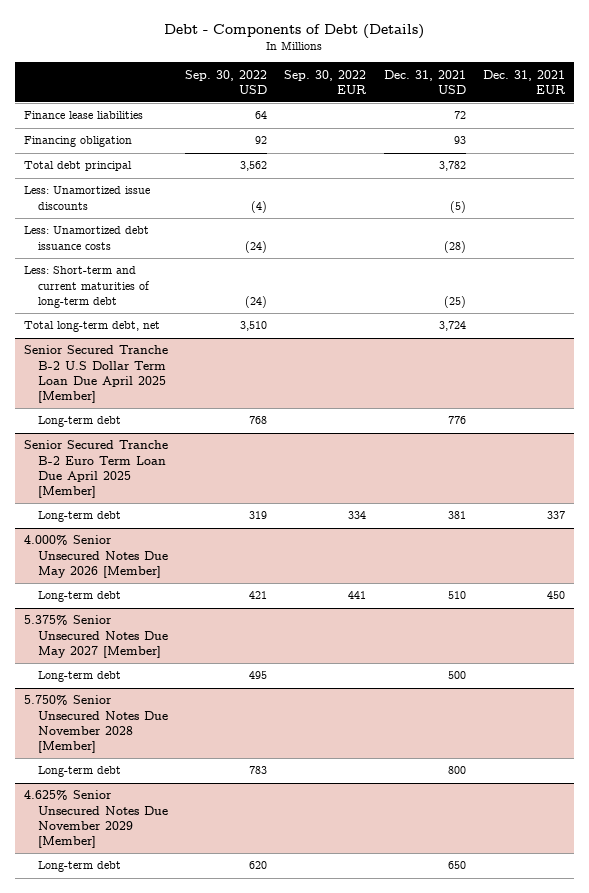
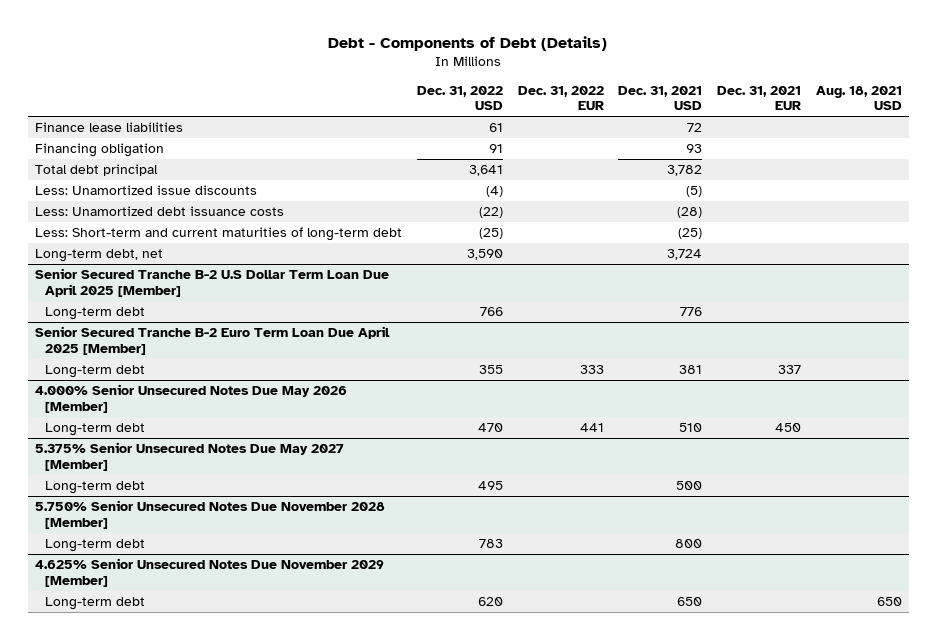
[185,69,268,94] Sep. 30, 2022 USD -> none
[284,69,368,94] Sep. 30, 2022 EUR -> none
none -> [416,85,503,111] Dec. 31, 2022 USD
none -> [517,85,604,111] Dec. 31, 2022 EUR
none -> [815,85,902,111] Aug. 18, 2021 USD
[23,321,160,333] Total long-term debt, net -> [35,248,164,262] Long-term debt, net

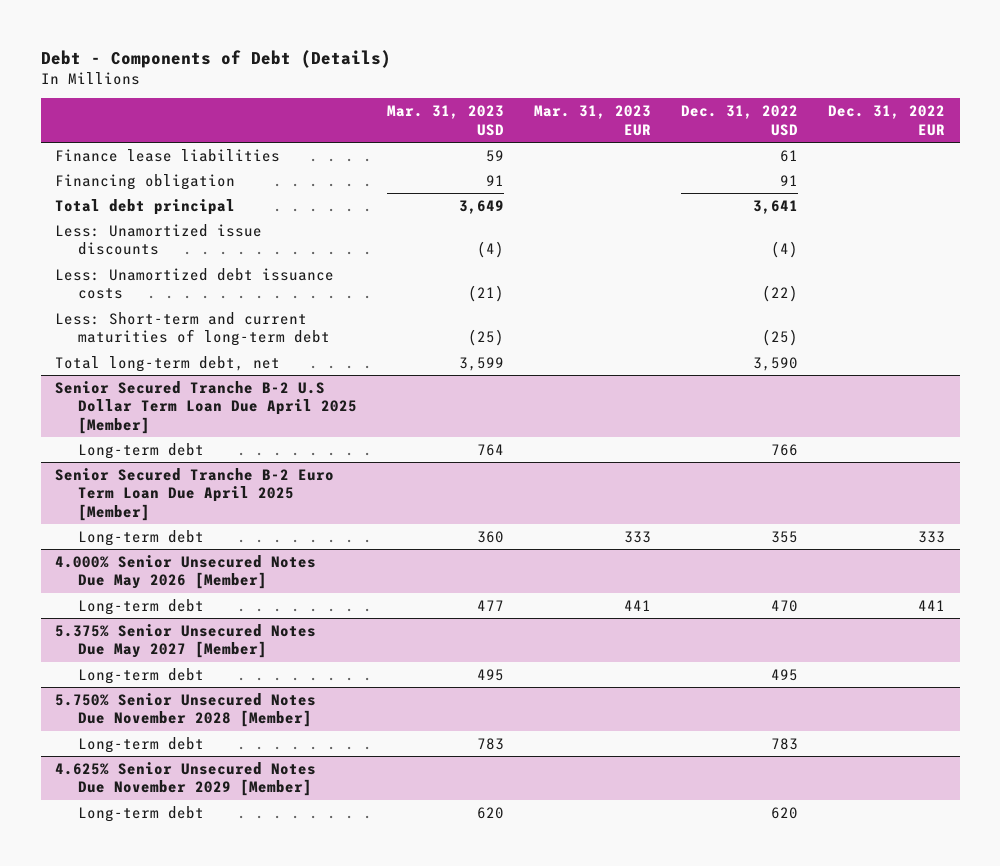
[618,85,703,111] Dec. 31, 2021 USD -> none
[716,85,801,111] Dec. 31, 2021 EUR -> none
[815,85,902,111] Aug. 18, 2021 USD -> none
none -> [387,105,505,136] Mar. 31, 2023 USD
none -> [534,105,652,136] Mar. 31, 2023 EUR
[35,248,164,262] Long-term debt, net -> [55,355,281,372] Total long-term debt, net

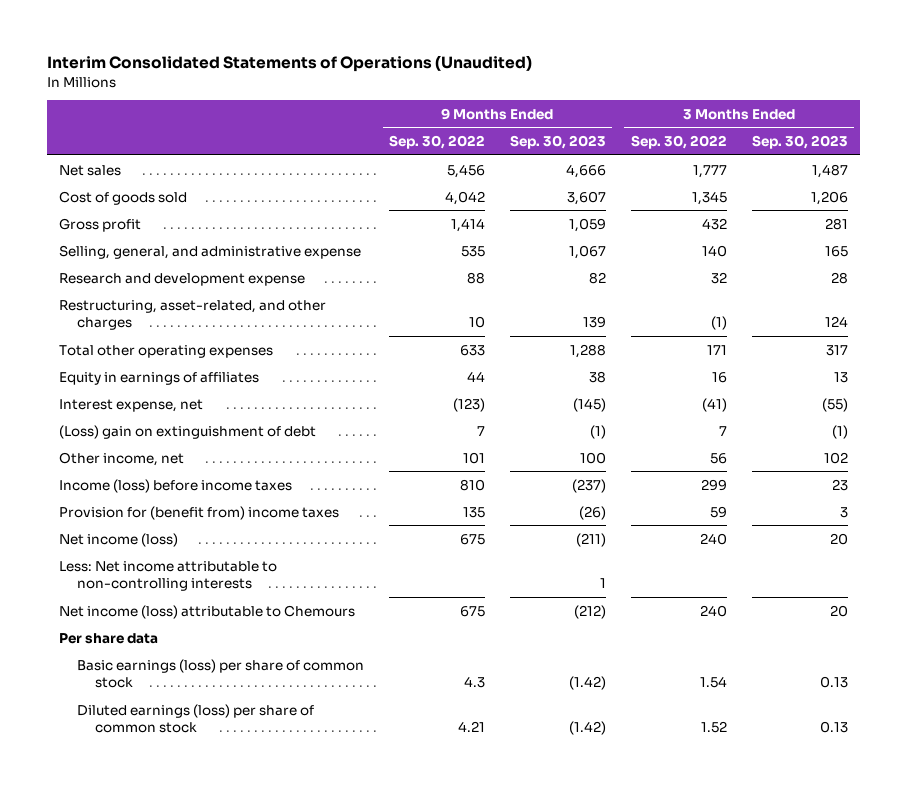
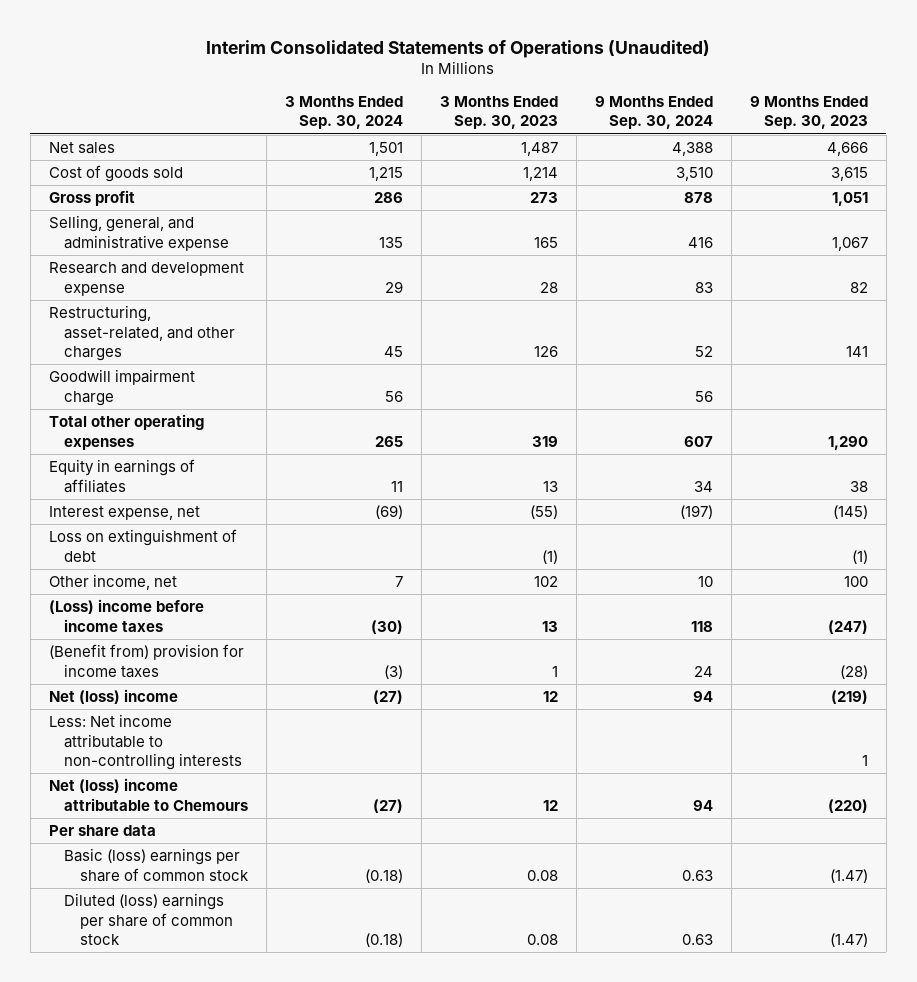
[389,135,486,150] Sep. 30, 2022 -> none
[630,135,727,150] Sep. 30, 2022 -> none
none -> [285,96,404,130] 3 Months Ended Sep. 30, 2024
none -> [595,96,714,130] 9 Months Ended Sep. 30, 2024
[566,190,606,205] 3,607 -> [830,167,868,182] 3,615
[810,190,848,205] 1,206 -> [523,167,559,182] 1,214
[568,217,606,232] 1,059 -> [831,192,868,207] 1,051
[824,217,848,230] 281 -> [530,192,559,204] 273
[582,316,606,329] 139 -> [845,345,868,357] 141
[824,316,848,328] 124 -> [534,345,559,357] 126
none -> [48,369,195,406] Goodwill impairment charge
[569,343,606,358] 1,288 -> [827,435,868,450] 1,290
[825,344,848,356] 317 -> [532,435,559,447] 319
[59,424,317,439] (Loss) gain on extinguishment of debt -> [48,529,237,562] Loss on extinguishment of debt
[59,478,293,493] Income (loss) before income taxes -> [48,599,204,632] (Loss) income before income taxes
[571,478,606,493] (237) -> [827,619,868,634] (247)
[831,478,848,491] 23 -> [542,620,559,632] 13
[59,505,340,520] Provision for (benefit from) income taxes -> [48,644,244,678] (Benefit from) provision for income taxes
[578,505,606,520] (26) -> [839,664,868,679] (28)
[839,506,848,518] 3 -> [552,665,559,677] 1
[59,532,179,547] Net income (loss) -> [48,689,178,705] Net (loss) income
[575,532,606,547] (211) -> [830,690,868,705] (219)
[829,532,848,545] 20 -> [543,691,559,703] 12
[59,604,356,619] Net income (loss) attributable to Chemours -> [48,778,249,811] Net (loss) income attributable to Chemours
[573,604,606,619] (212) -> [827,798,868,813] (220)
[829,604,848,617] 20 -> [543,799,559,811] 12
[77,658,365,689] Basic earnings (loss) per share of common stock -> [64,848,250,882] Basic (loss) earnings per share of common stock
[568,676,606,691] (1.42) -> [829,868,868,883] (1.47)
[819,676,848,689] 0.13 -> [527,869,559,881] 0.08
[77,703,315,734] Diluted earnings (loss) per share of common stock -> [64,893,234,945] Diluted (loss) earnings per share of common stock
[568,721,606,736] (1.42) -> [829,932,868,947] (1.47)
[819,721,848,734] 0.13 -> [527,933,559,945] 0.08

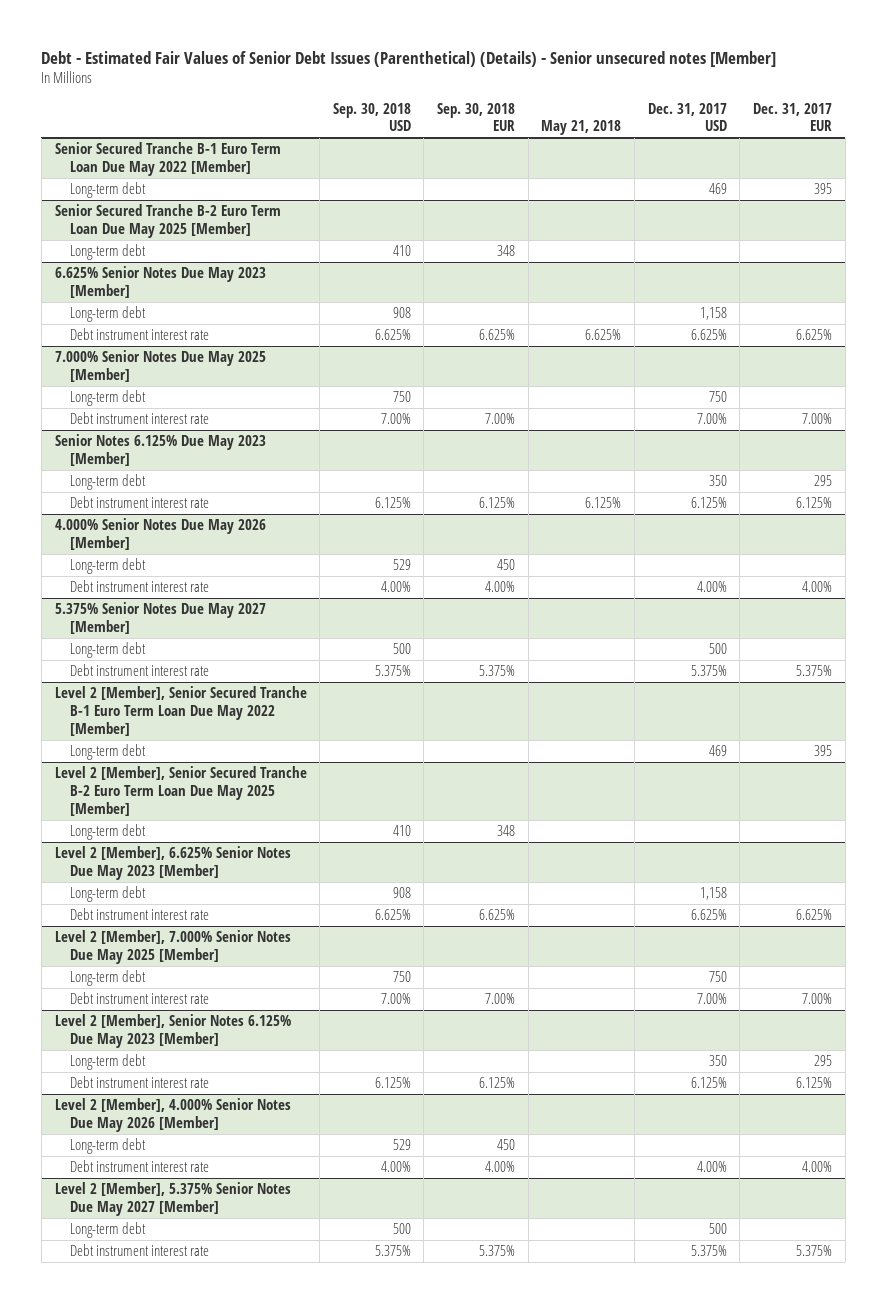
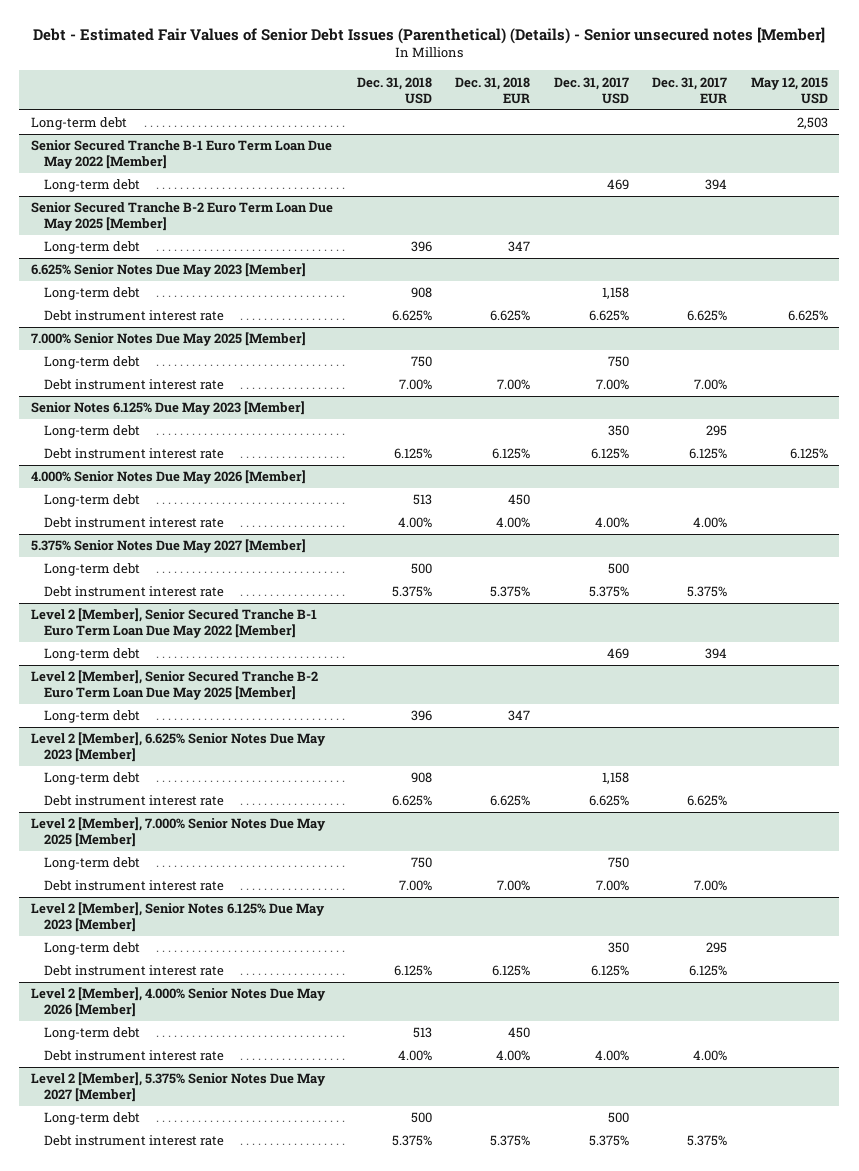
[332,102,411,132] Sep. 30, 2018 USD -> none
[437,102,516,132] Sep. 30, 2018 EUR -> none
[541,120,622,136] May 21, 2018 -> none
none -> [356,76,432,104] Dec. 31, 2018 USD
none -> [455,76,531,104] Dec. 31, 2018 EUR
none -> [750,76,828,104] May 12, 2015 USD
none -> [30,117,127,131] Long-term debt
[814,183,833,195] 395 -> [705,179,728,191] 394
[814,745,833,757] 395 -> [705,648,728,660] 394

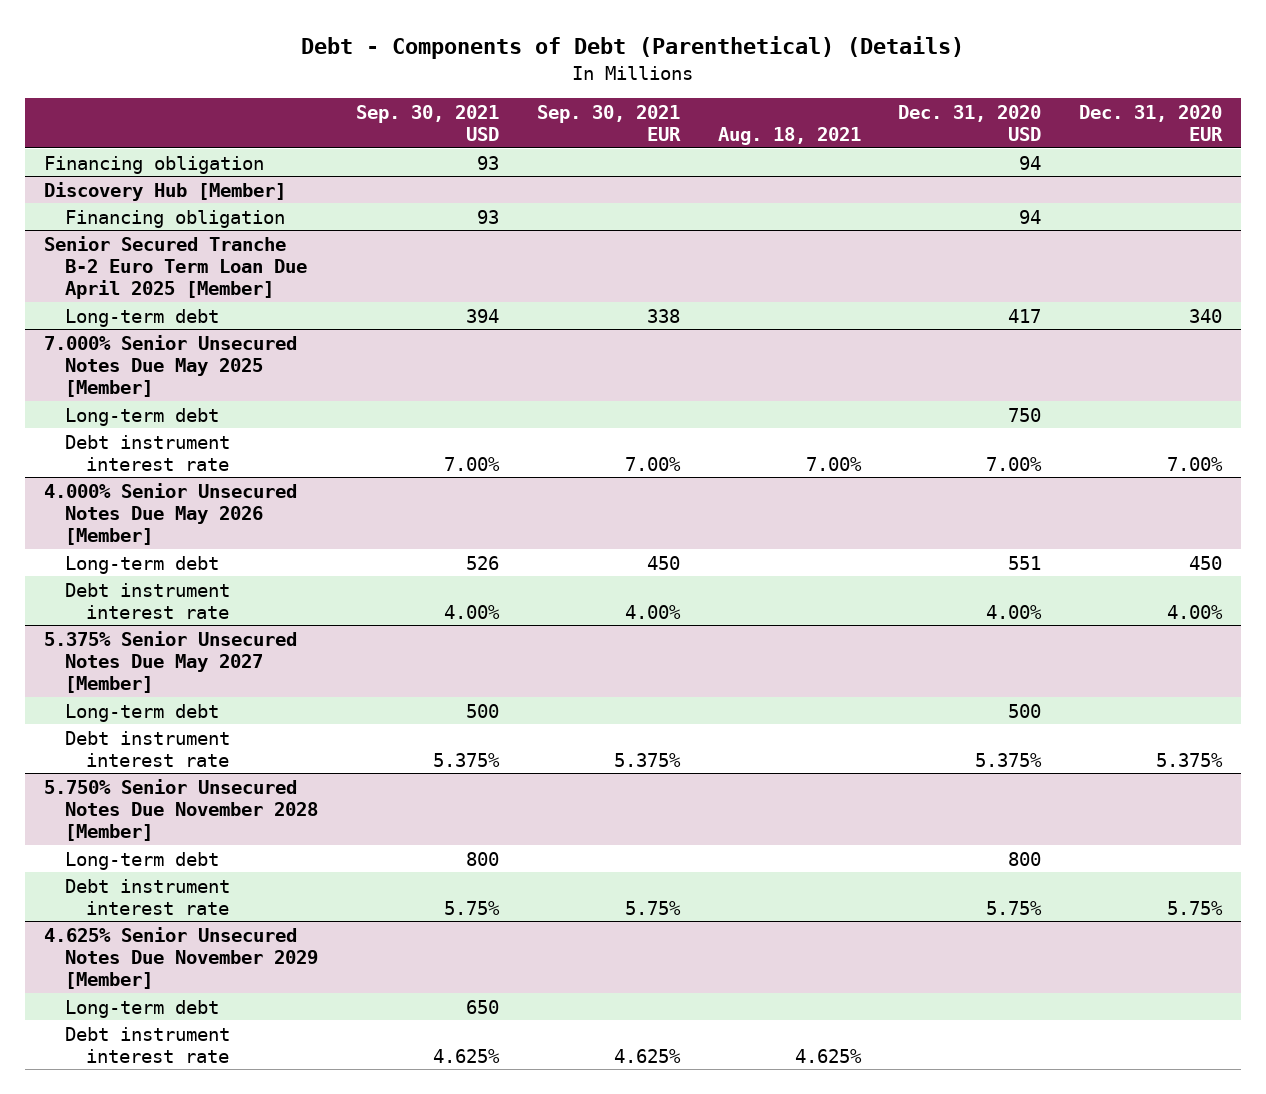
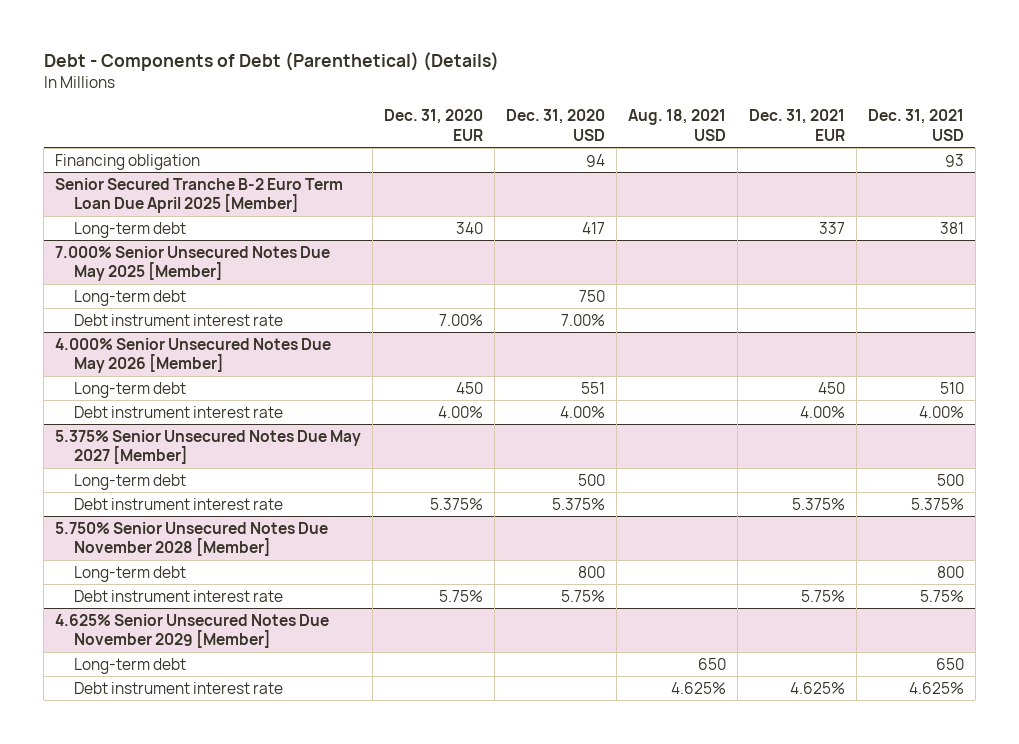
[356,104,500,141] Sep. 30, 2021 USD -> none
[536,104,681,141] Sep. 30, 2021 EUR -> none
[717,126,861,145] Aug. 18, 2021 -> none
none -> [627,109,726,141] Aug. 18, 2021 USD
none -> [748,109,845,141] Dec. 31, 2021 EUR
none -> [867,109,964,141] Dec. 31, 2021 USD
[44,181,287,201] Discovery Hub [Member] -> none
[65,209,286,228] Financing obligation -> none

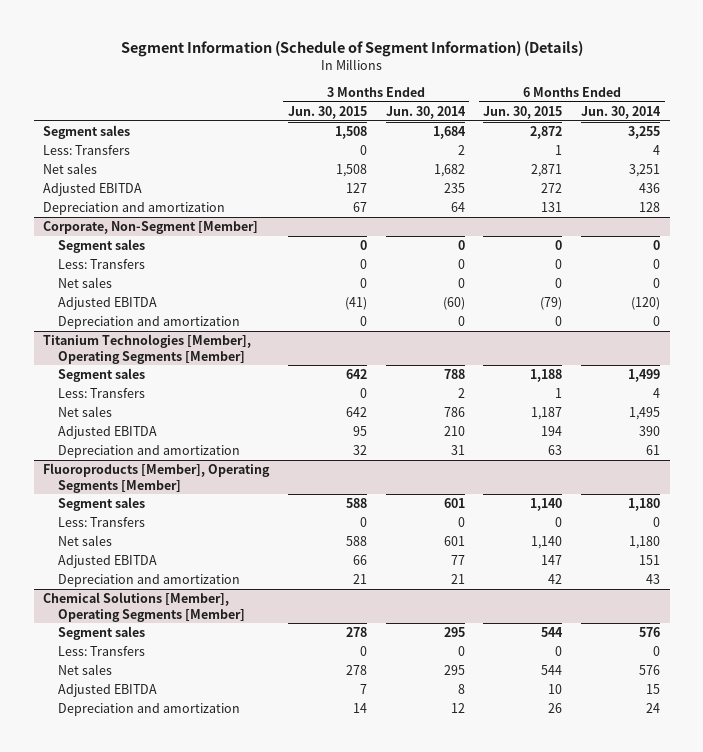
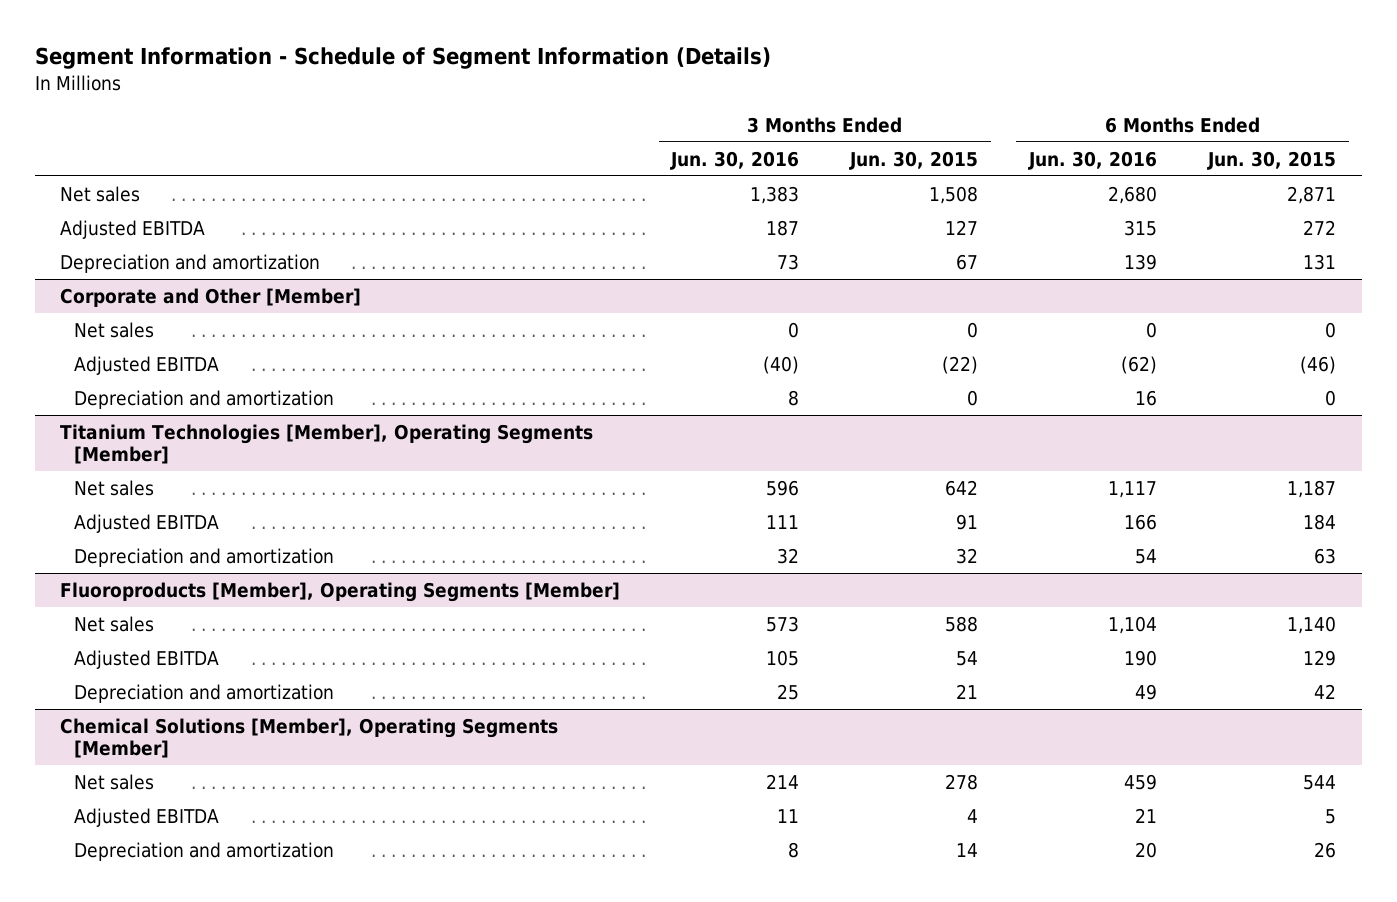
[120,41,583,58] Segment Information (Schedule of Segment Information) (Details) -> [34,47,771,70] Segment Information - Schedule of Segment Information (Details)
[385,105,466,119] Jun. 30, 2014 -> none
[581,105,662,119] Jun. 30, 2014 -> none
none -> [670,150,800,170] Jun. 30, 2016
none -> [1028,150,1158,170] Jun. 30, 2016
[42,125,130,140] Segment sales -> none
[42,145,130,156] Less: Transfers -> none
[58,239,146,254] Segment sales -> none
[58,259,146,270] Less: Transfers -> none
[42,221,258,235] Corporate, Non-Segment [Member] -> [60,287,362,307] Corporate and Other [Member]
[344,297,367,311] (41) -> [942,355,979,374] (22)
[540,297,563,311] (79) -> [1300,355,1337,374] (46)
[58,368,146,383] Segment sales -> none
[58,388,146,399] Less: Transfers -> none
[352,426,367,437] 95 -> [956,513,979,530] 91
[541,426,563,437] 194 -> [1303,513,1337,530] 184
[58,497,146,512] Segment sales -> none
[58,517,146,528] Less: Transfers -> none
[352,555,367,566] 66 -> [956,650,979,666] 54
[541,555,563,566] 147 -> [1303,649,1337,666] 129
[58,626,146,641] Segment sales -> none
[58,646,146,657] Less: Transfers -> none
[359,684,367,695] 7 -> [967,808,979,823] 4
[548,684,563,695] 10 -> [1325,808,1337,824] 5

